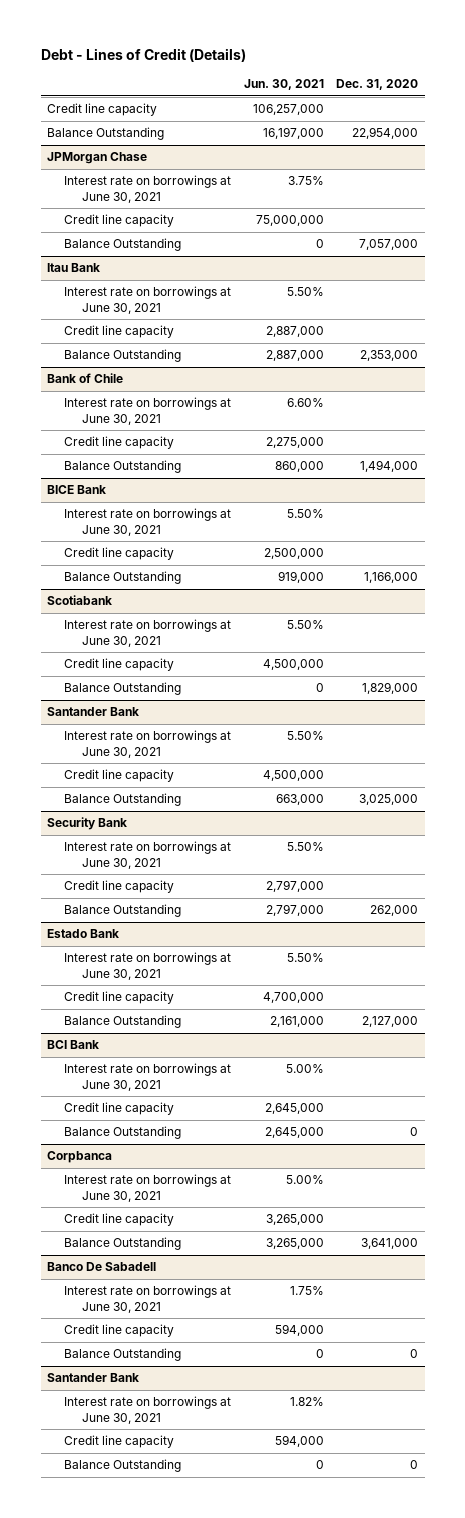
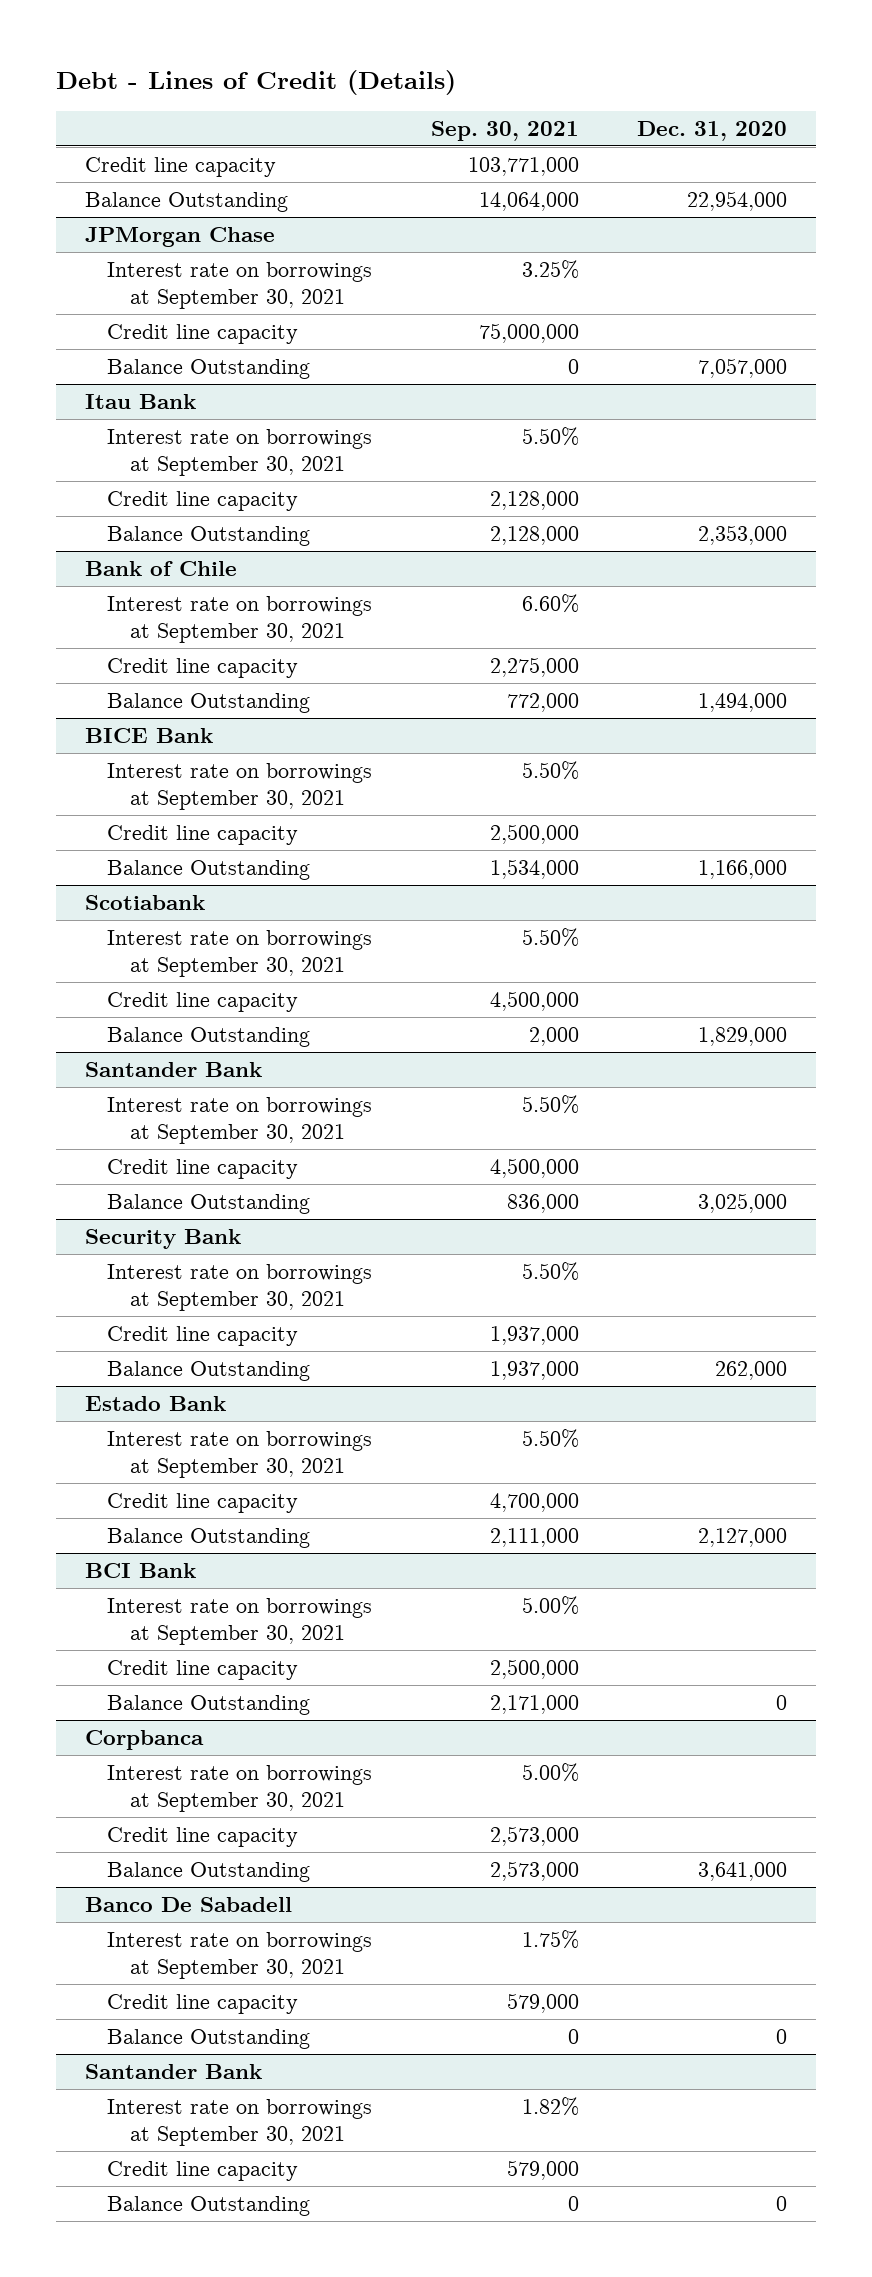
[243,79,324,91] Jun. 30, 2021 -> none
none -> [430,120,579,141] Sep. 30, 2021
[64,175,232,203] Interest rate on borrowings at June 30, 2021 -> [107,261,373,309] Interest rate on borrowings at September 30, 2021
[64,286,232,314] Interest rate on borrowings at June 30, 2021 -> [107,428,373,476] Interest rate on borrowings at September 30, 2021
[64,397,232,425] Interest rate on borrowings at June 30, 2021 -> [107,595,373,643] Interest rate on borrowings at September 30, 2021
[64,508,232,536] Interest rate on borrowings at June 30, 2021 -> [107,762,373,810] Interest rate on borrowings at September 30, 2021
[64,619,232,647] Interest rate on borrowings at June 30, 2021 -> [107,929,373,977] Interest rate on borrowings at September 30, 2021
[64,730,232,758] Interest rate on borrowings at June 30, 2021 -> [107,1096,373,1144] Interest rate on borrowings at September 30, 2021
[64,841,232,869] Interest rate on borrowings at June 30, 2021 -> [107,1263,373,1311] Interest rate on borrowings at September 30, 2021
[64,952,232,980] Interest rate on borrowings at June 30, 2021 -> [107,1430,373,1478] Interest rate on borrowings at September 30, 2021
[64,1063,232,1091] Interest rate on borrowings at June 30, 2021 -> [107,1597,373,1645] Interest rate on borrowings at September 30, 2021
[64,1174,232,1202] Interest rate on borrowings at June 30, 2021 -> [107,1764,373,1812] Interest rate on borrowings at September 30, 2021
[64,1285,232,1313] Interest rate on borrowings at June 30, 2021 -> [107,1931,373,1979] Interest rate on borrowings at September 30, 2021
[64,1396,232,1424] Interest rate on borrowings at June 30, 2021 -> [107,2098,373,2146] Interest rate on borrowings at September 30, 2021

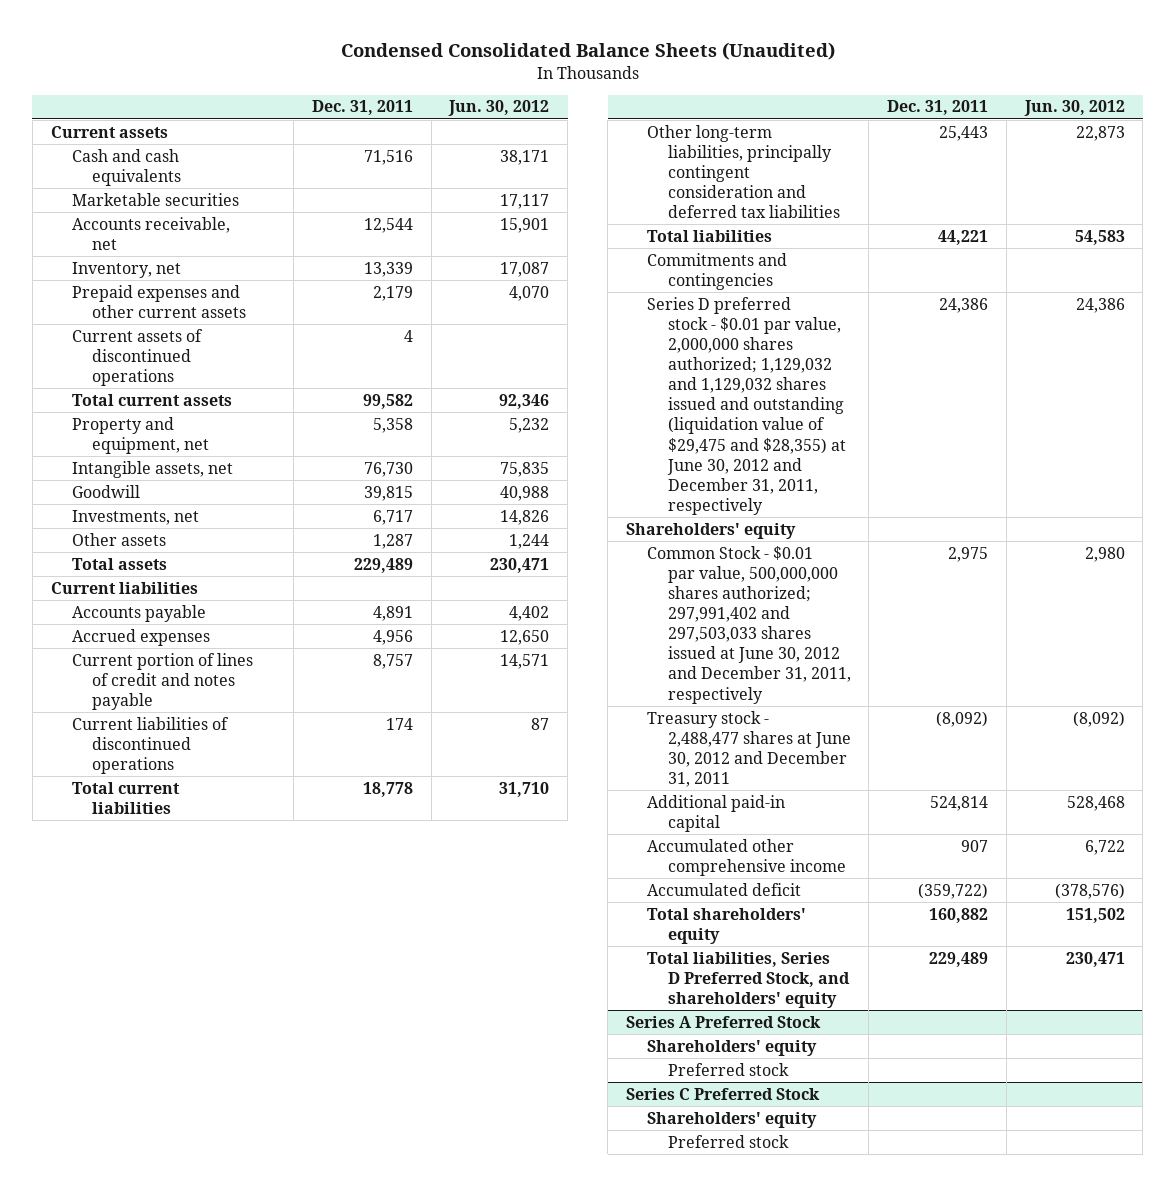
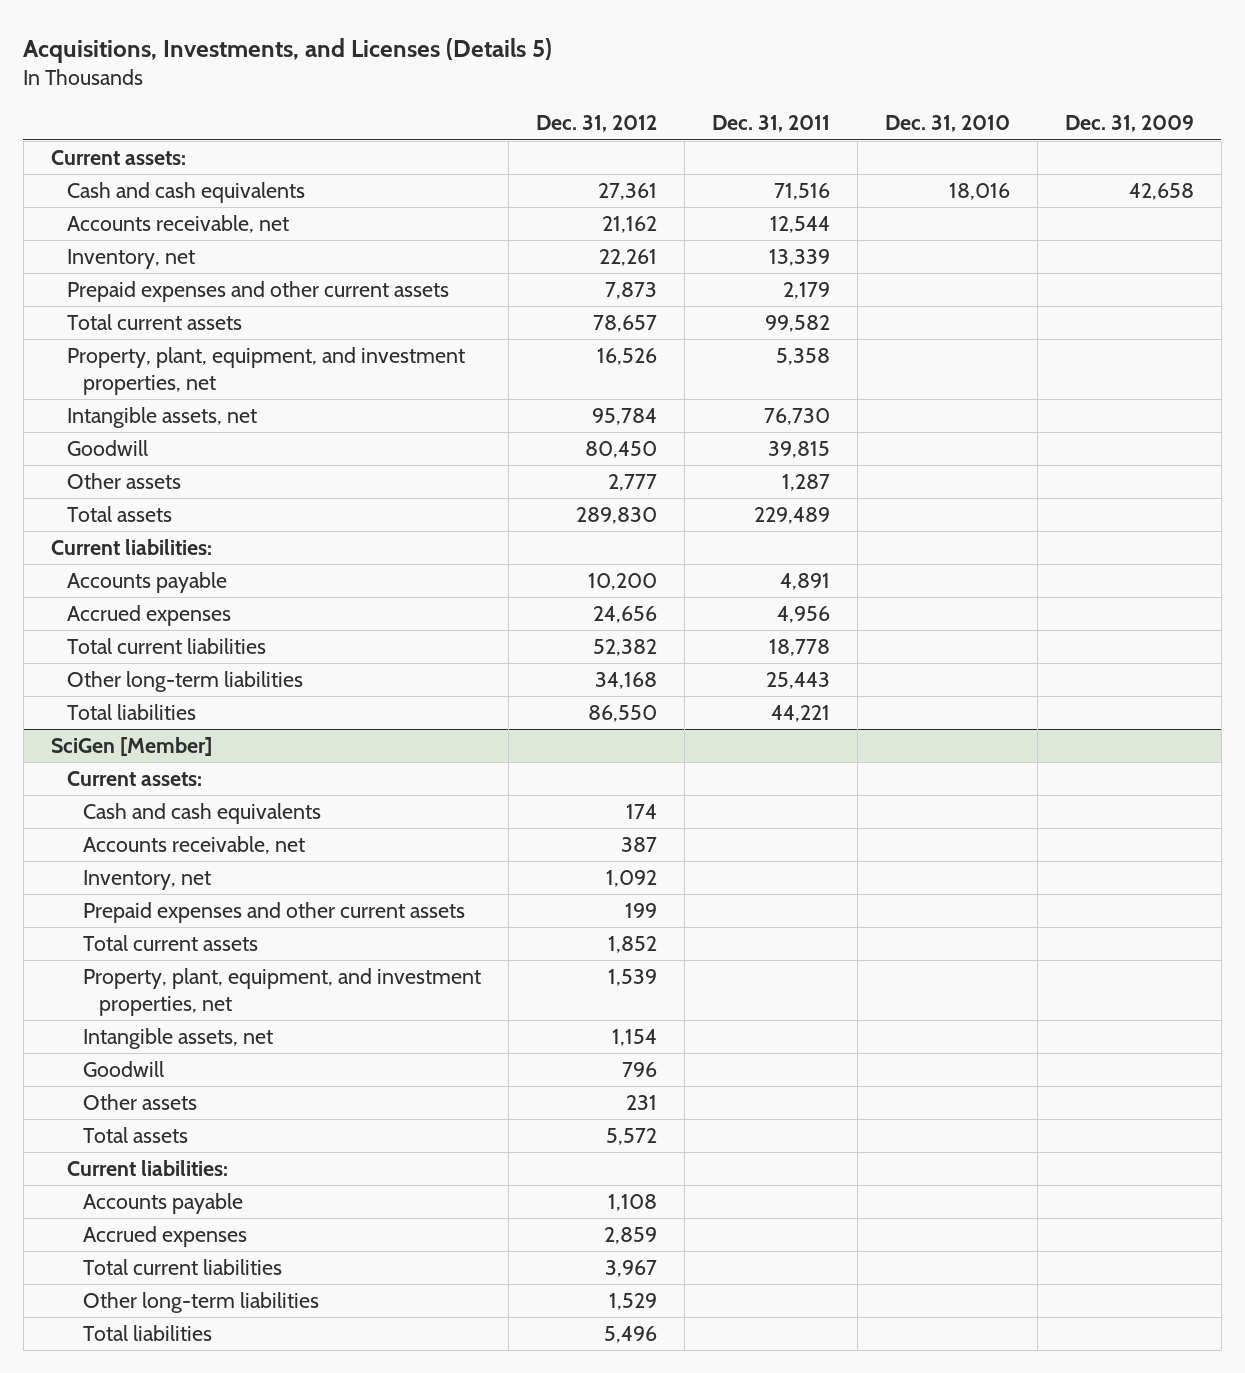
[340,42,835,61] Condensed Consolidated Balance Sheets (Unaudited) -> [23,37,553,63] Acquisitions, Investments, and Licenses (Details 5)
[448,100,550,117] Jun. 30, 2012 -> none
none -> [535,115,657,133] Dec. 31, 2012
none -> [884,115,1010,133] Dec. 31, 2010
none -> [1064,115,1194,133] Dec. 31, 2009
[50,125,168,138] Current assets -> [50,149,186,165] Current assets:
[71,192,239,206] Marketable securities -> none
[71,328,203,386] Current assets of discontinued operations -> none
[71,416,210,454] Property and equipment, net -> [66,346,465,396] Property, plant, equipment, and investment properties, net
[71,509,199,525] Investments, net -> none
[50,581,198,594] Current liabilities -> [50,538,212,555] Current liabilities:
[71,652,253,710] Current portion of lines of credit and notes payable -> none
[71,716,229,774] Current liabilities of discontinued operations -> none
[646,124,840,219] Other long-term liabilities, principally contingent consideration and deferred tax liabilities -> [66,670,303,692] Other long-term liabilities
[646,252,787,290] Commitments and contingencies -> none
[646,296,846,515] Series D preferred stock - $0.01 par value, 2,000,000 shares authorized; 1,129,032 and 1,129,032 shares issued and outstanding (liquidation value of $29,475 and $28,355) at June 30, 2012 and December 31, 2011, respectively -> none
[625,522,796,539] Shareholders' equity -> none
[646,545,851,704] Common Stock - $0.01 par value, 500,000,000 shares authorized; 297,991,402 and 297,503,033 shares issued at June 30, 2012 and December 31, 2011, respectively -> none
[646,710,851,788] Treasury stock - 2,488,477 shares at June 30, 2012 and December 31, 2011 -> none
[646,794,785,832] Additional paid-in capital -> none
[646,838,846,876] Accumulated other comprehensive income -> none
[646,882,801,896] Accumulated deficit -> none
[646,907,806,944] Total shareholders' equity -> none
[646,951,850,1008] Total liabilities, Series D Preferred Stock, and shareholders' equity -> none
[625,1015,821,1028] Series A Preferred Stock -> none
[646,1039,817,1056] Shareholders' equity -> none
[667,1062,789,1076] Preferred stock -> none
[625,1087,820,1100] Series C Preferred Stock -> none
[646,1111,817,1128] Shareholders' equity -> none
[667,1134,789,1148] Preferred stock -> none
none -> [50,736,212,756] SciGen [Member]
none -> [66,770,202,786] Current assets:
none -> [82,802,321,824] Cash and cash equivalents
none -> [82,835,305,854] Accounts receivable, net
none -> [82,869,211,890] Inventory, net
none -> [82,901,465,923] Prepaid expenses and other current assets
none -> [82,934,258,951] Total current assets
none -> [82,967,481,1017] Property, plant, equipment, and investment properties, net
none -> [82,1027,273,1049] Intangible assets, net
none -> [82,1060,164,1077] Goodwill
none -> [82,1093,197,1110] Other assets
none -> [82,1126,188,1143] Total assets
none -> [66,1159,228,1176] Current liabilities:
none -> [82,1192,243,1214] Accounts payable
none -> [82,1225,247,1247] Accrued expenses
none -> [82,1258,282,1275] Total current liabilities
none -> [82,1291,319,1313] Other long-term liabilities
none -> [82,1324,212,1341] Total liabilities

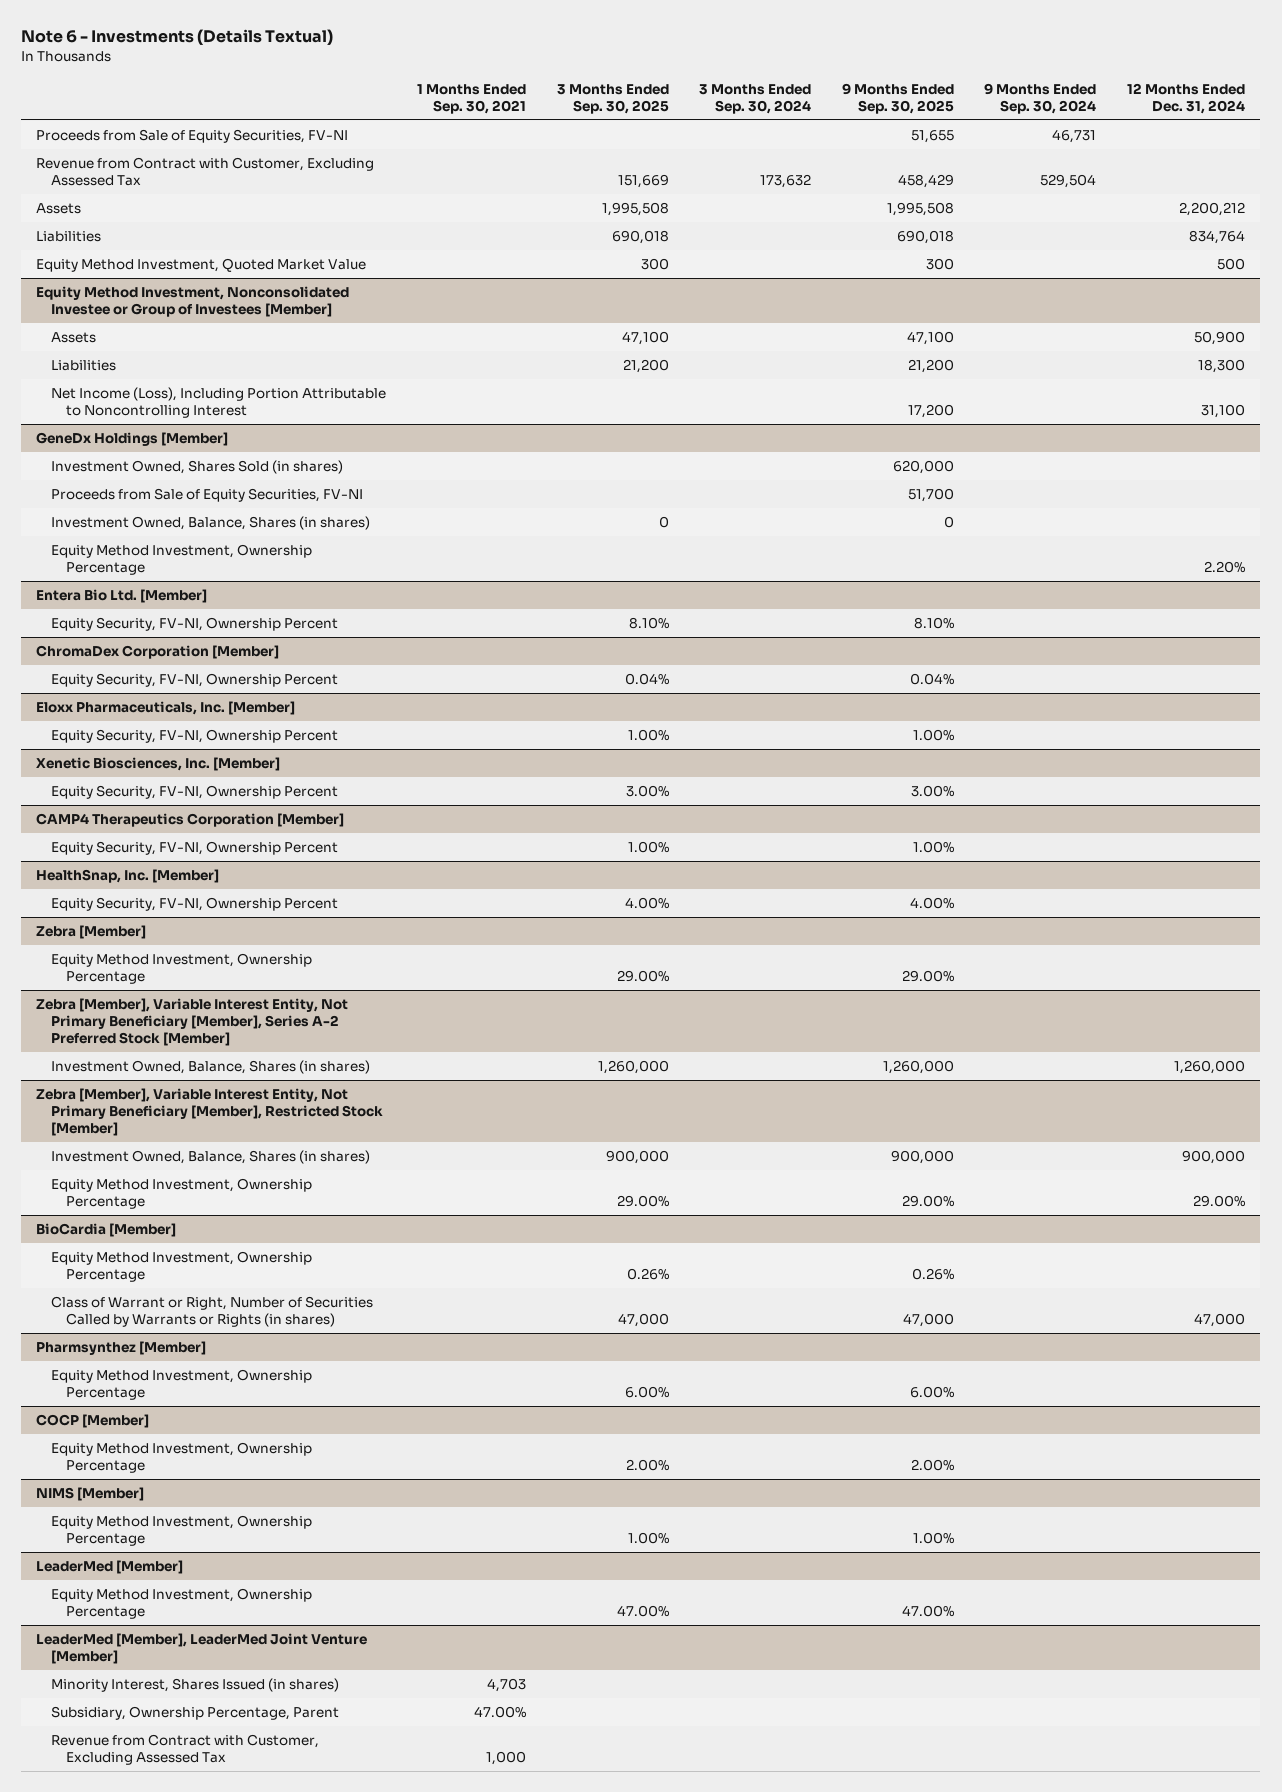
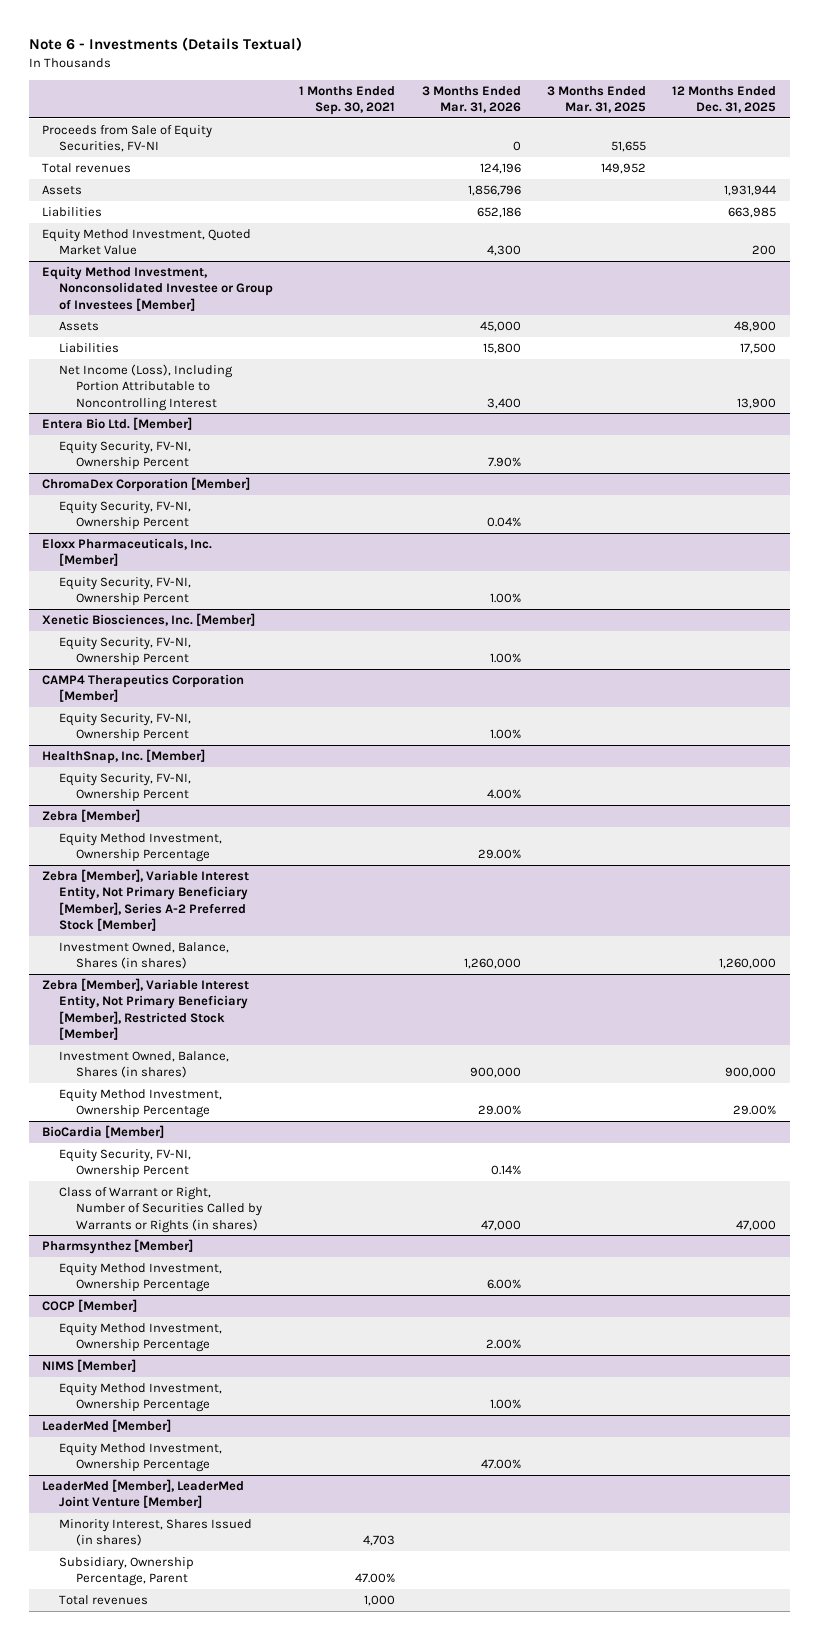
[556,83,669,114] 3 Months Ended Sep. 30, 2025 -> none
[699,83,812,114] 3 Months Ended Sep. 30, 2024 -> none
[841,82,954,114] 9 Months Ended Sep. 30, 2025 -> none
[984,82,1097,114] 9 Months Ended Sep. 30, 2024 -> none
[1127,82,1246,114] 12 Months Ended Dec. 31, 2024 -> none
none -> [421,85,521,114] 3 Months Ended Mar. 31, 2026
none -> [547,85,647,114] 3 Months Ended Mar. 31, 2025
none -> [672,85,777,114] 12 Months Ended Dec. 31, 2025
[36,156,375,187] Revenue from Contract with Customer, Excluding Assessed Tax -> [41,162,131,173] Total revenues
[36,431,229,446] GeneDx Holdings [Member] -> none
[51,459,344,474] Investment Owned, Shares Sold (in shares) -> none
[51,487,364,502] Proceeds from Sale of Equity Securities, FV-NI -> none
[51,515,371,530] Investment Owned, Balance, Shares (in shares) -> none
[51,543,313,576] Equity Method Investment, Ownership Percentage -> none
[51,1250,313,1283] Equity Method Investment, Ownership Percentage -> none
none -> [58,1148,191,1179] Equity Security, FV-NI, Ownership Percent
[51,1733,320,1766] Revenue from Contract with Customer, Excluding Assessed Tax -> [58,1594,148,1605] Total revenues

